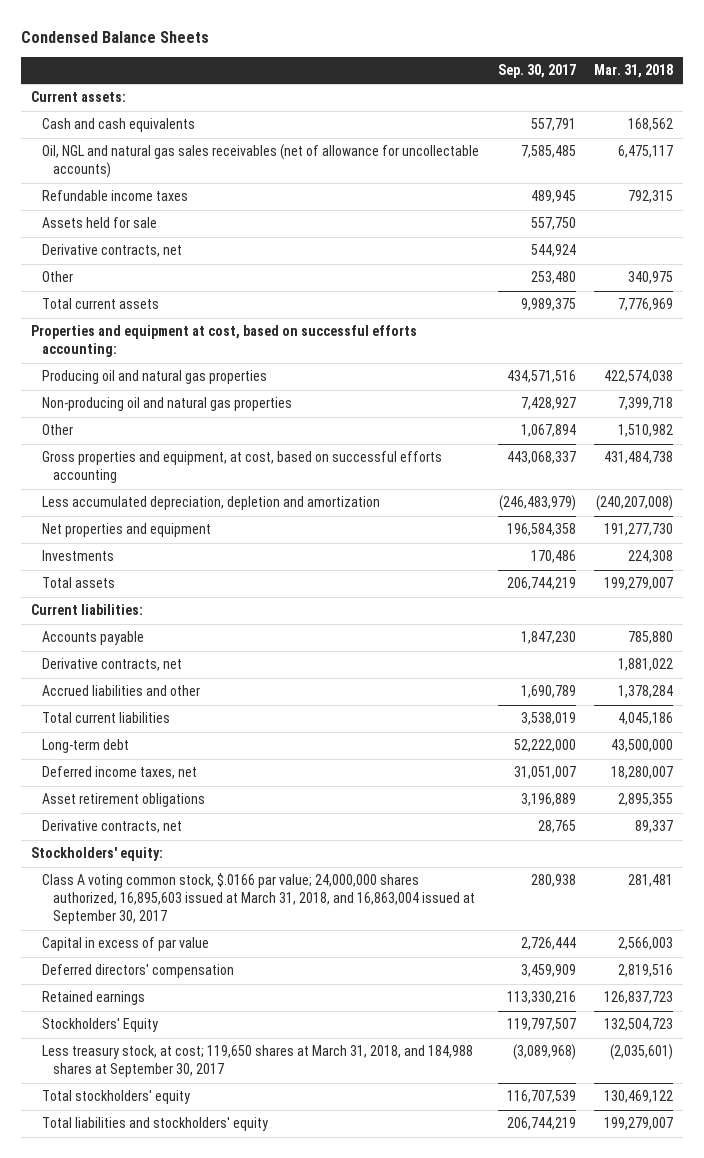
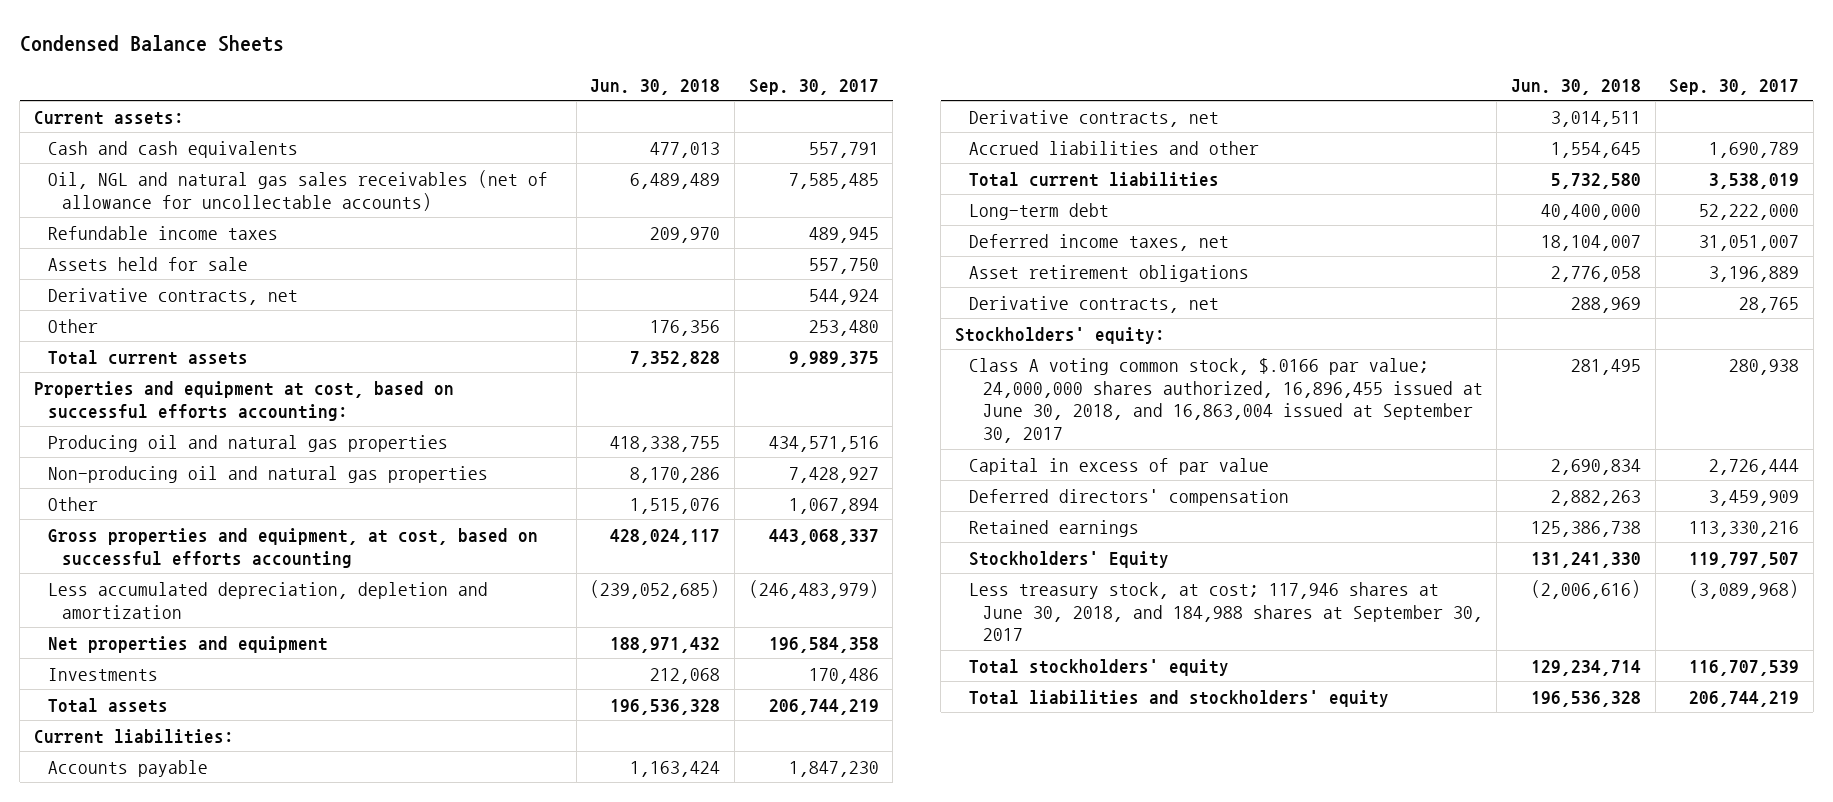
[594,64,674,79] Mar. 31, 2018 -> none
none -> [590,78,721,95] Jun. 30, 2018
[41,873,475,925] Class A voting common stock, $.0166 par value; 24,000,000 shares authorized, 16,895,603 issued at March 31, 2018, and 16,863,004 issued at September 30, 2017 -> [968,357,1483,444] Class A voting common stock, $.0166 par value; 24,000,000 shares authorized, 16,896,455 issued at June 30, 2018, and 16,863,004 issued at September 30, 2017
[41,1045,473,1078] Less treasury stock, at cost; 119,650 shares at March 31, 2018, and 184,988 shares at September 30, 2017 -> [968,581,1483,642] Less treasury stock, at cost; 117,946 shares at June 30, 2018, and 184,988 shares at September 30, 2017

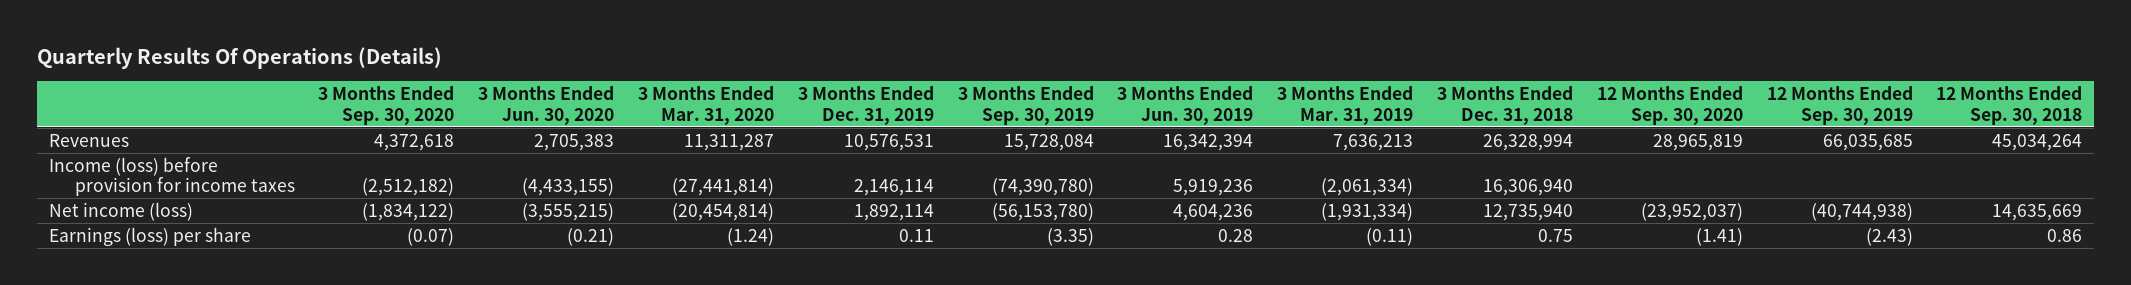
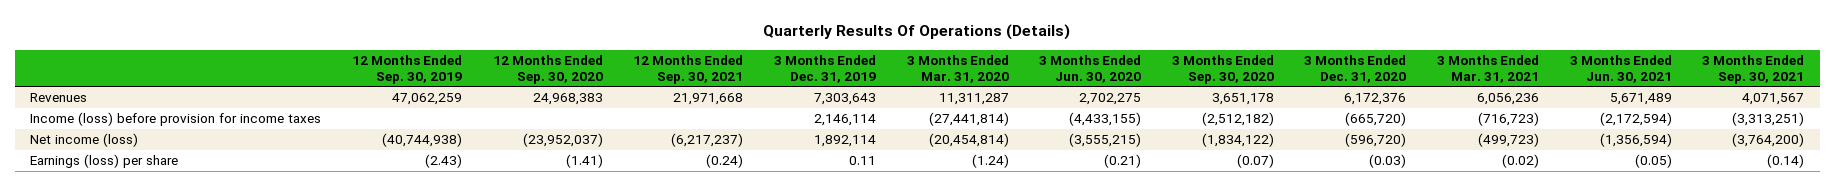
[957,86,1094,125] 3 Months Ended Sep. 30, 2019 -> none
[1117,86,1254,125] 3 Months Ended Jun. 30, 2019 -> none
[1277,86,1414,125] 3 Months Ended Mar. 31, 2019 -> none
[1436,86,1573,125] 3 Months Ended Dec. 31, 2018 -> none
[1936,86,2083,125] 12 Months Ended Sep. 30, 2018 -> none
none -> [633,54,744,84] 12 Months Ended Sep. 30, 2021
none -> [1304,54,1407,83] 3 Months Ended Dec. 31, 2020
none -> [1437,54,1540,83] 3 Months Ended Mar. 31, 2021
none -> [1569,54,1672,83] 3 Months Ended Jun. 30, 2021
none -> [1702,54,1805,84] 3 Months Ended Sep. 30, 2021
[374,133,455,151] 4,372,618 -> [1211,93,1274,106] 3,651,178
[534,133,615,151] 2,705,383 -> [1079,93,1142,106] 2,702,275
[843,133,934,151] 10,576,531 -> [813,93,876,106] 7,303,643
[1652,133,1743,151] 28,965,819 -> [532,93,603,106] 24,968,383
[1822,133,1913,151] 66,035,685 -> [392,93,463,106] 47,062,259

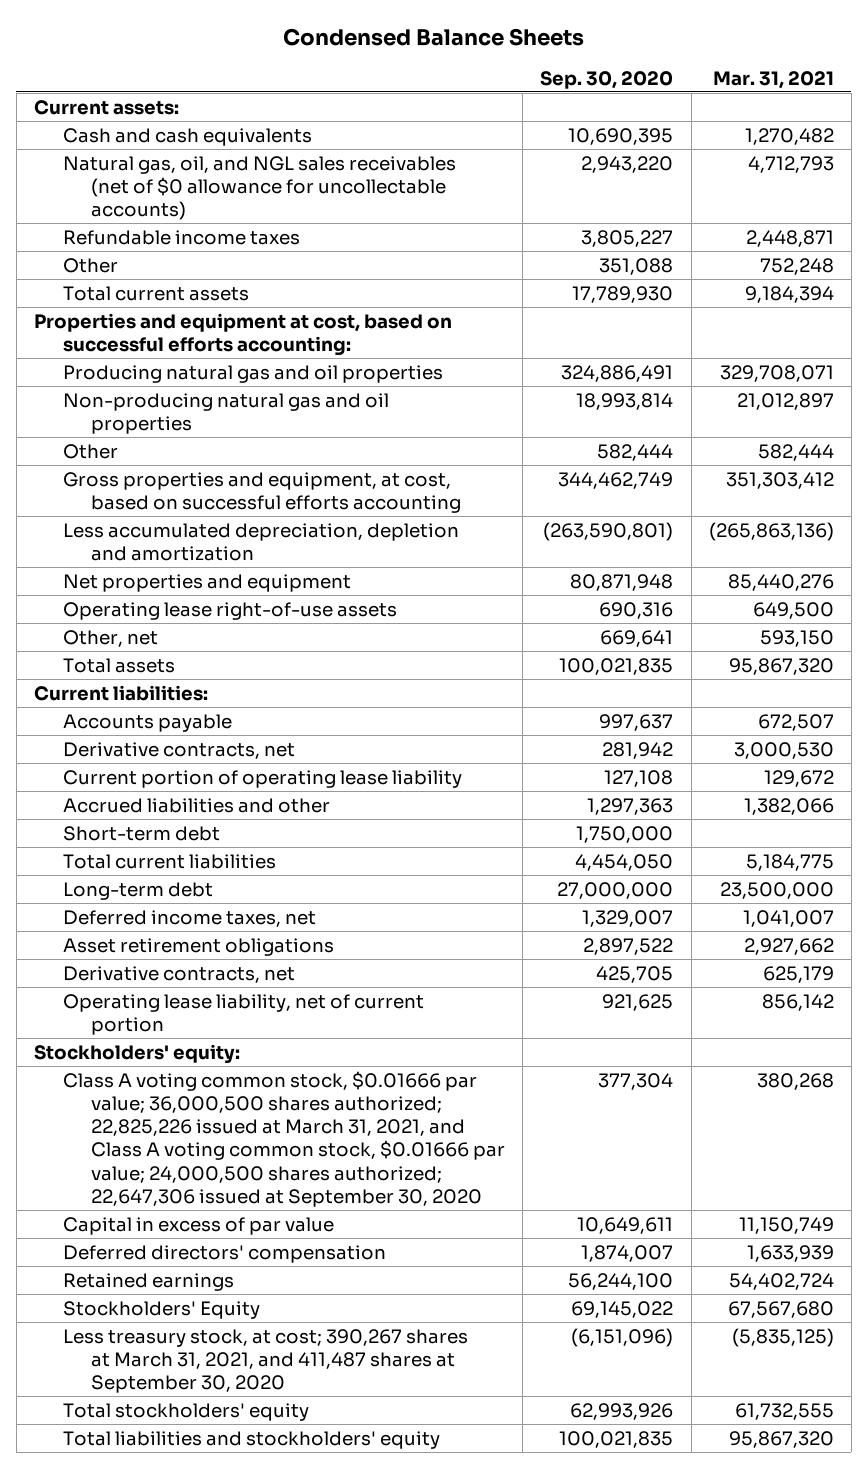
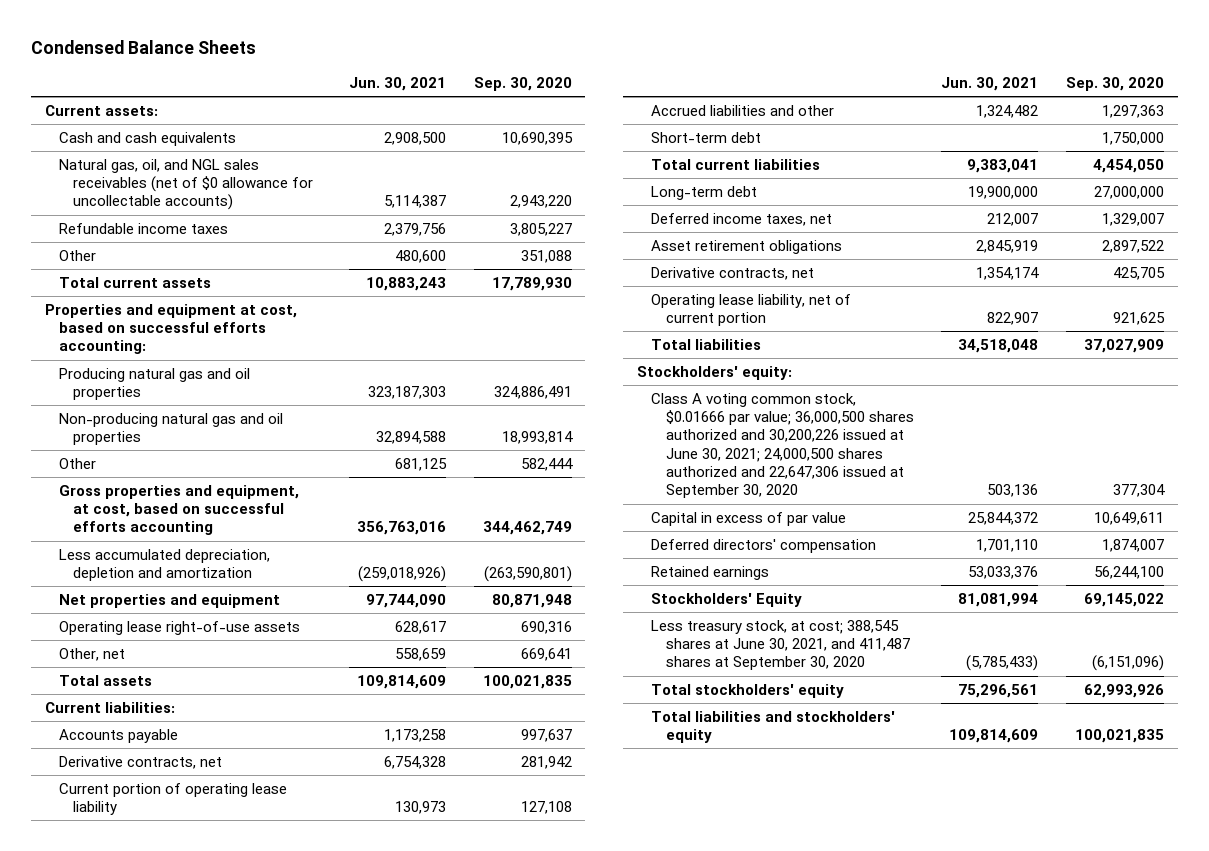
[712,70,834,89] Mar. 31, 2021 -> none
none -> [349,77,447,92] Jun. 30, 2021
none -> [651,338,762,350] Total liabilities
[62,1070,506,1207] Class A voting common stock, $0.01666 par value; 36,000,500 shares authorized; 22,825,226 issued at March 31, 2021, and Class A voting common stock, $0.01666 par value; 24,000,500 shares authorized; 22,647,306 issued at September 30, 2020 -> [651,392,914,499] Class A voting common stock, $0.01666 par value; 36,000,500 shares authorized and 30,200,226 issued at June 30, 2021; 24,000,500 shares authorized and 22,647,306 issued at September 30, 2020
[62,1328,468,1394] Less treasury stock, at cost; 390,267 shares at March 31, 2021, and 411,487 shares at September 30, 2020 -> [651,619,910,671] Less treasury stock, at cost; 388,545 shares at June 30, 2021, and 411,487 shares at September 30, 2020

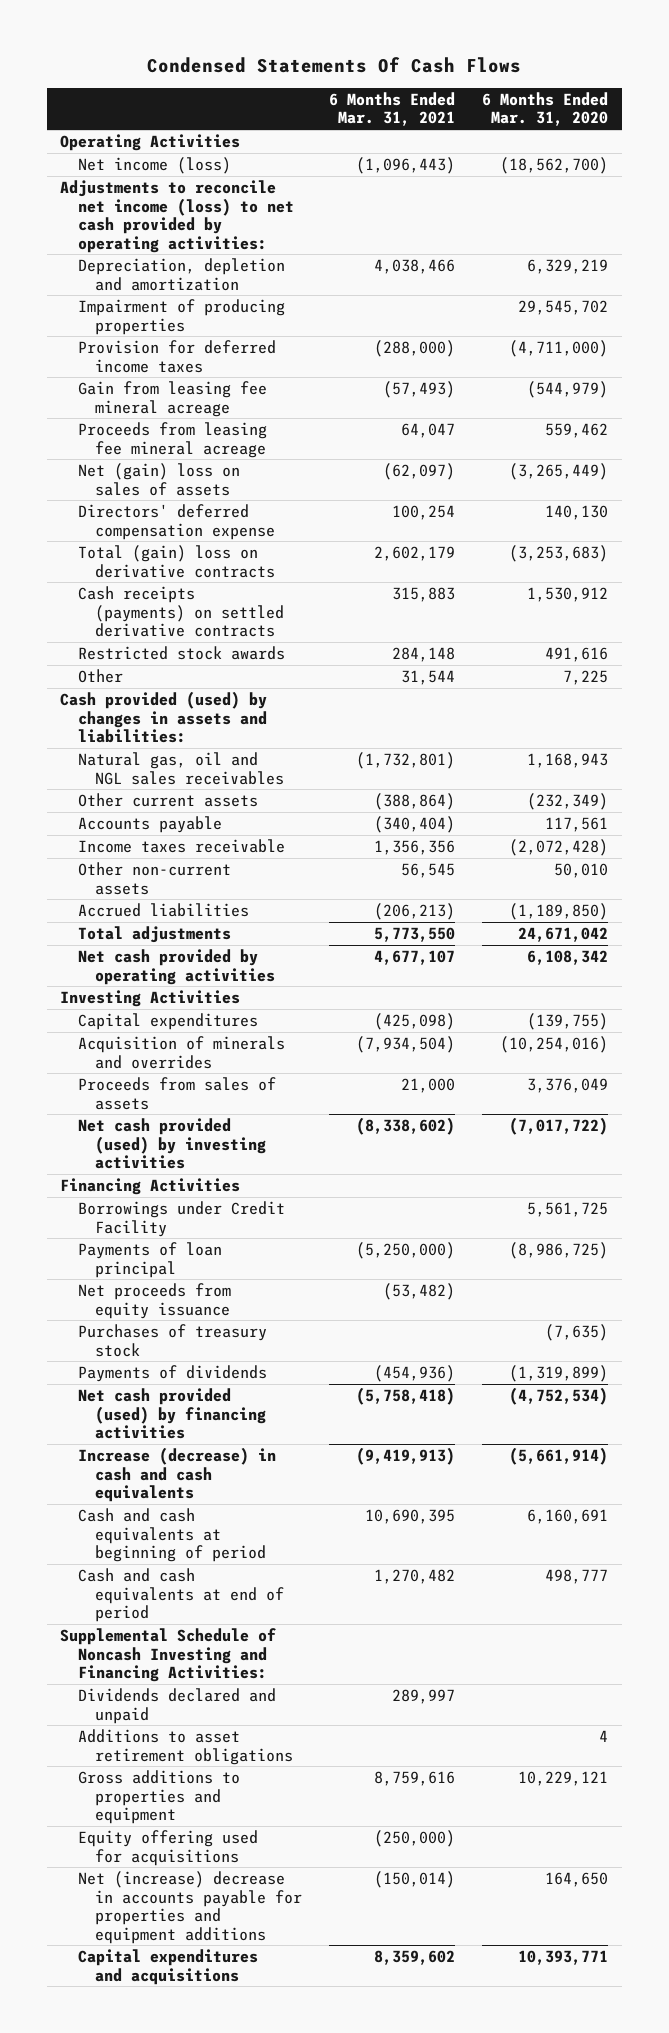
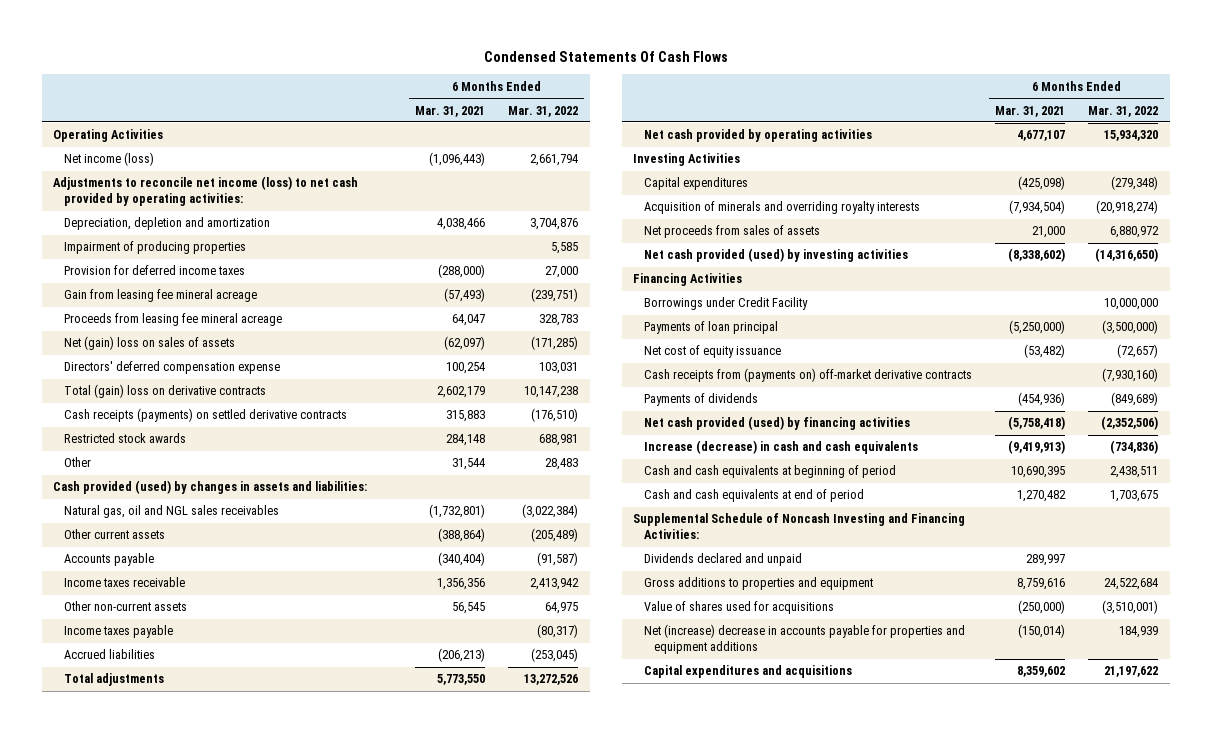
[482,91,609,127] 6 Months Ended Mar. 31, 2020 -> none
none -> [508,105,579,117] Mar. 31, 2022
none -> [63,625,173,639] Income taxes payable
[77,1035,285,1069] Acquisition of minerals and overrides -> [643,201,920,215] Acquisition of minerals and overriding royalty interests
[77,1076,276,1110] Proceeds from sales of assets -> [643,225,820,239] Net proceeds from sales of assets
[77,1323,267,1357] Purchases of treasury stock -> none
[77,1282,231,1319] Net proceeds from equity issuance -> [643,345,781,359] Net cost of equity issuance
none -> [643,368,972,383] Cash receipts from (payments on) off-market derivative contracts
[77,1728,293,1765] Additions to asset retirement obligations -> none
[77,1829,258,1866] Equity offering used for acquisitions -> none
none -> [643,601,834,615] Value of shares used for acquisitions

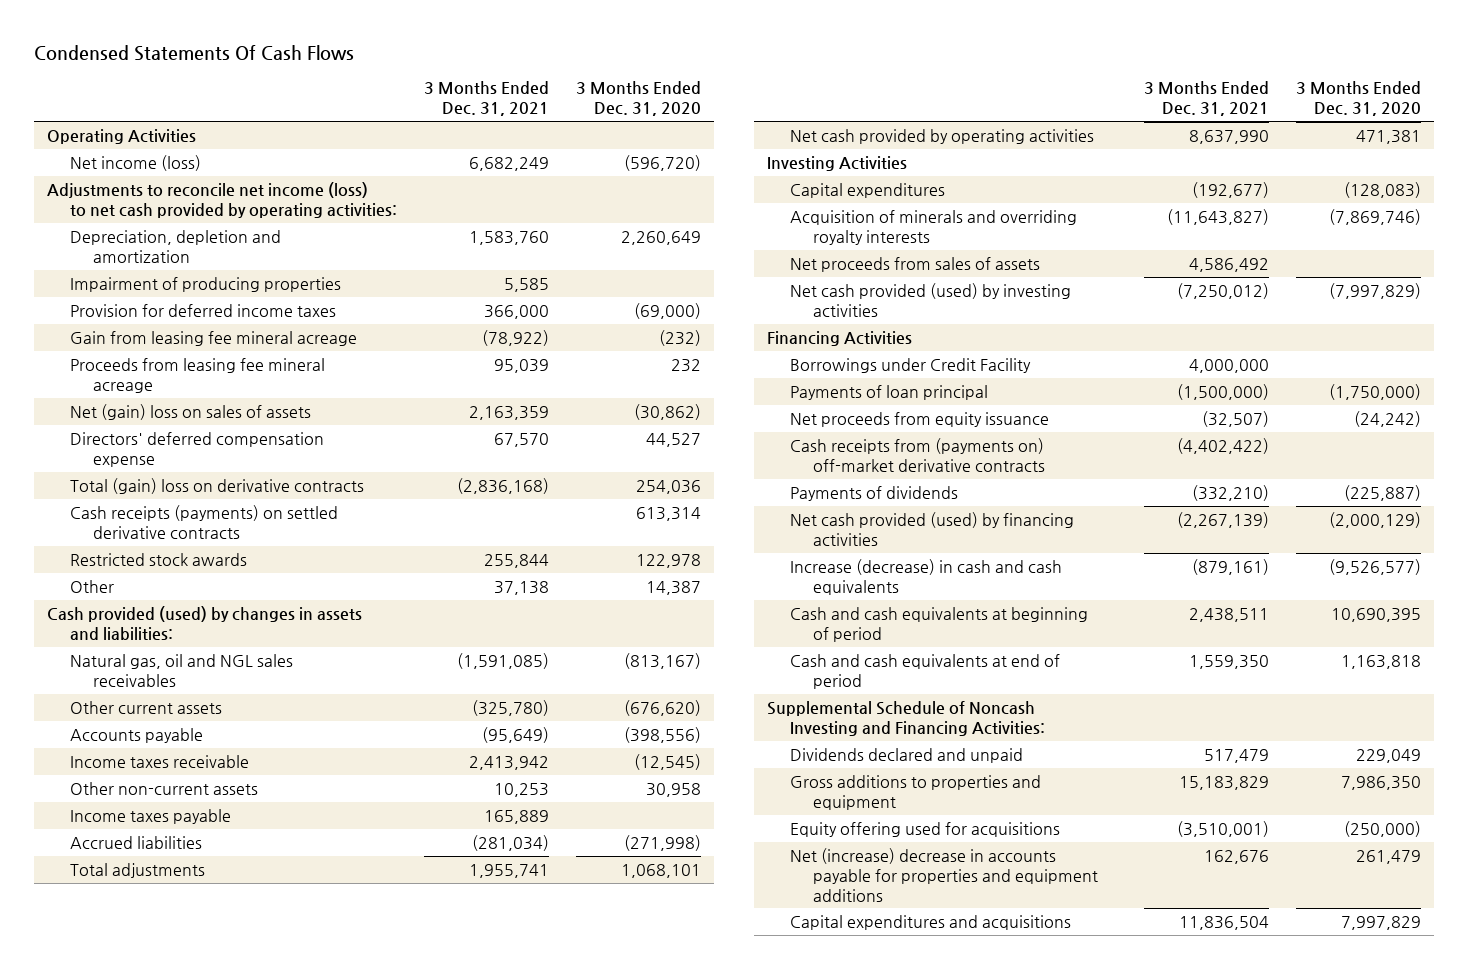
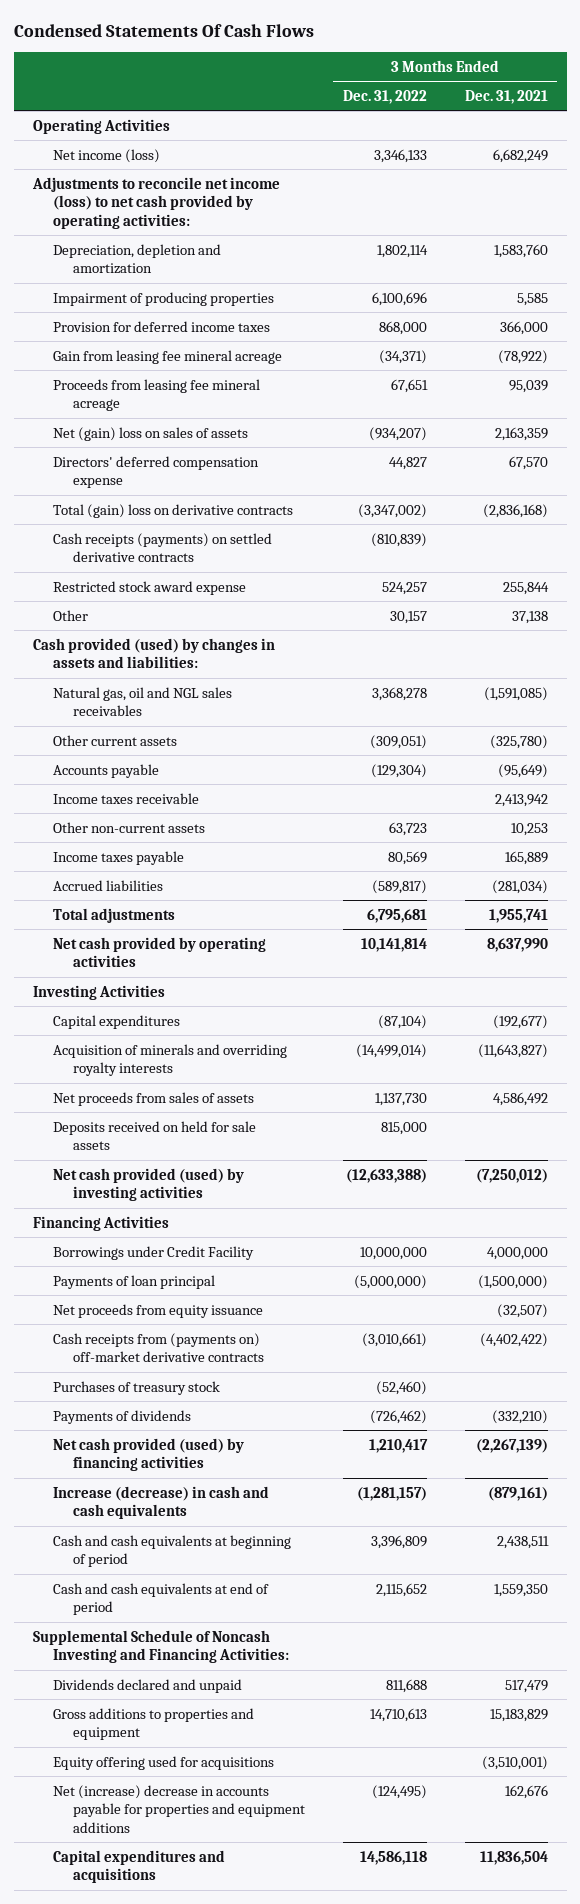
[576,81,702,117] 3 Months Ended Dec. 31, 2020 -> none
none -> [342,89,427,104] Dec. 31, 2022
[70,552,248,566] Restricted stock awards -> [52,580,246,595] Restricted stock award expense
none -> [52,1120,256,1151] Deposits received on held for sale assets
none -> [52,1380,220,1395] Purchases of treasury stock

